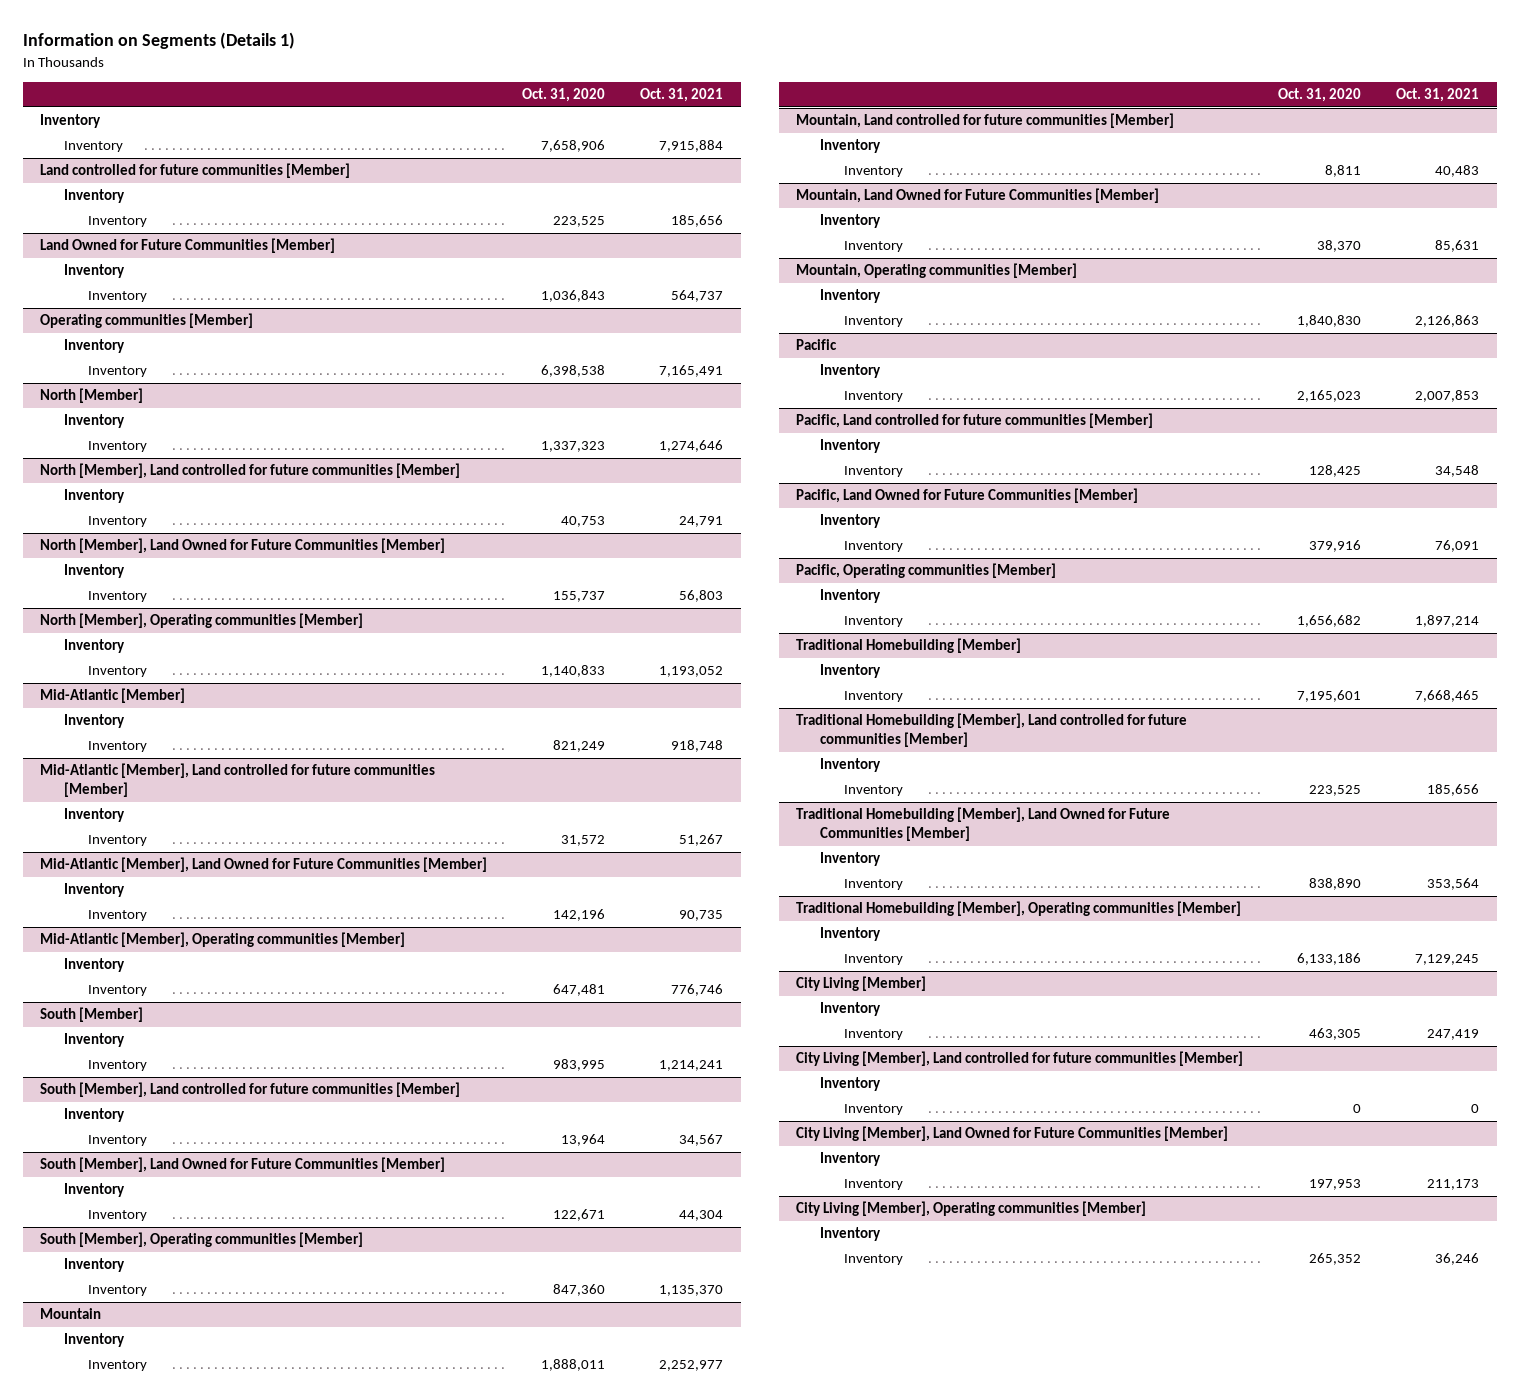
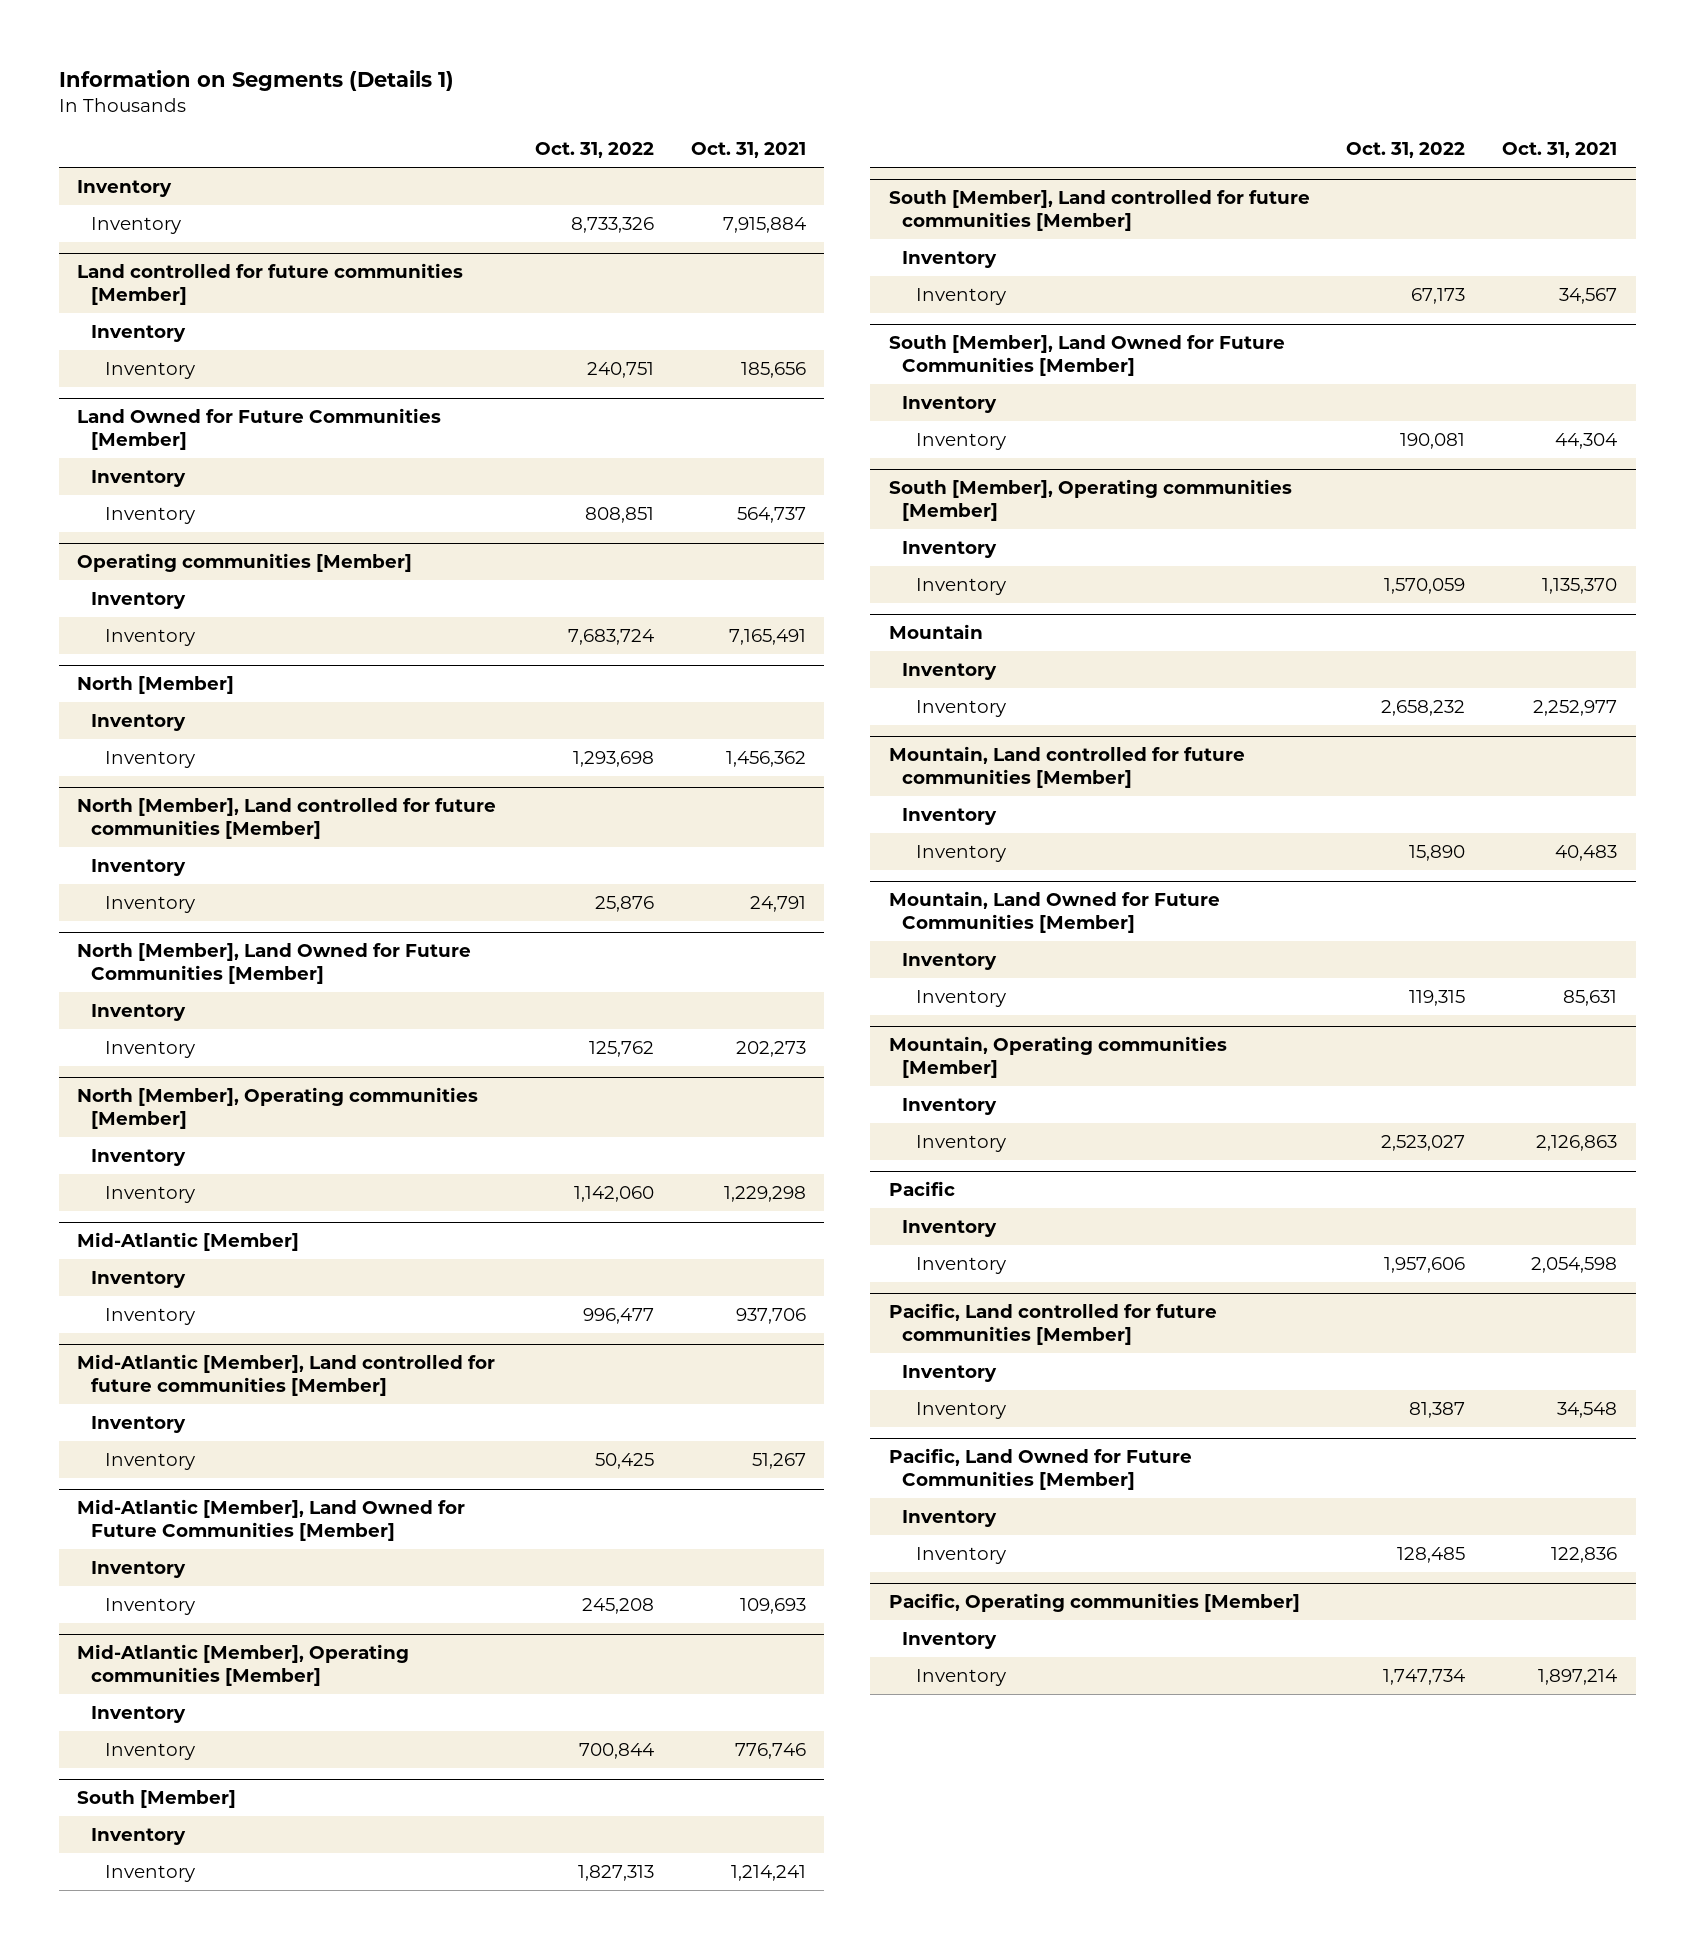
[522,88,606,103] Oct. 31, 2020 -> none
none -> [534,142,654,159] Oct. 31, 2022
[659,440,724,453] 1,274,646 -> [725,750,806,767] 1,456,362
[679,590,724,603] 56,803 -> [735,1040,806,1057] 202,273
[659,666,724,678] 1,193,052 -> [723,1185,806,1202] 1,229,298
[671,740,724,753] 918,748 -> [735,1307,806,1324] 937,706
[679,910,724,922] 90,735 -> [739,1597,806,1614] 109,693
[1415,390,1480,403] 2,007,853 -> [1531,1256,1618,1273] 2,054,598
[1435,540,1480,553] 76,091 -> [1551,1546,1618,1563] 122,836
[796,638,1022,654] Traditional Homebuilding [Member] -> none
[820,664,882,679] Inventory -> none
[843,691,903,703] Inventory -> none
[796,713,1188,748] Traditional Homebuilding [Member], Land controlled for future communities [Member] -> none
[820,758,882,773] Inventory -> none
[843,785,903,797] Inventory -> none
[796,807,1171,842] Traditional Homebuilding [Member], Land Owned for Future Communities [Member] -> none
[820,852,882,867] Inventory -> none
[843,879,903,891] Inventory -> none
[796,901,1242,917] Traditional Homebuilding [Member], Operating communities [Member] -> none
[820,927,882,942] Inventory -> none
[843,954,903,966] Inventory -> none
[796,976,927,992] City Living [Member] -> none
[820,1002,882,1017] Inventory -> none
[843,1029,903,1041] Inventory -> none
[796,1051,1244,1067] City Living [Member], Land controlled for future communities [Member] -> none
[820,1077,882,1092] Inventory -> none
[843,1104,903,1116] Inventory -> none
[796,1126,1229,1142] City Living [Member], Land Owned for Future Communities [Member] -> none
[820,1152,882,1167] Inventory -> none
[843,1179,903,1191] Inventory -> none
[796,1201,1147,1217] City Living [Member], Operating communities [Member] -> none
[820,1227,882,1242] Inventory -> none
[843,1254,903,1266] Inventory -> none

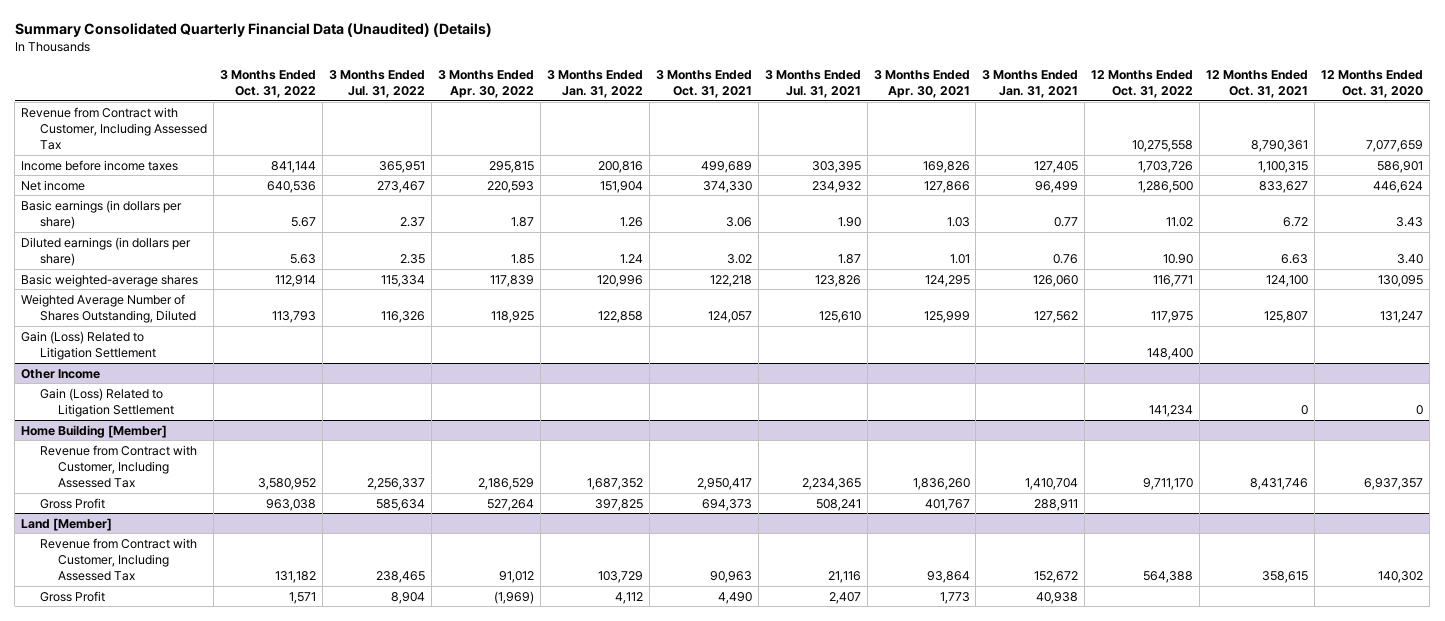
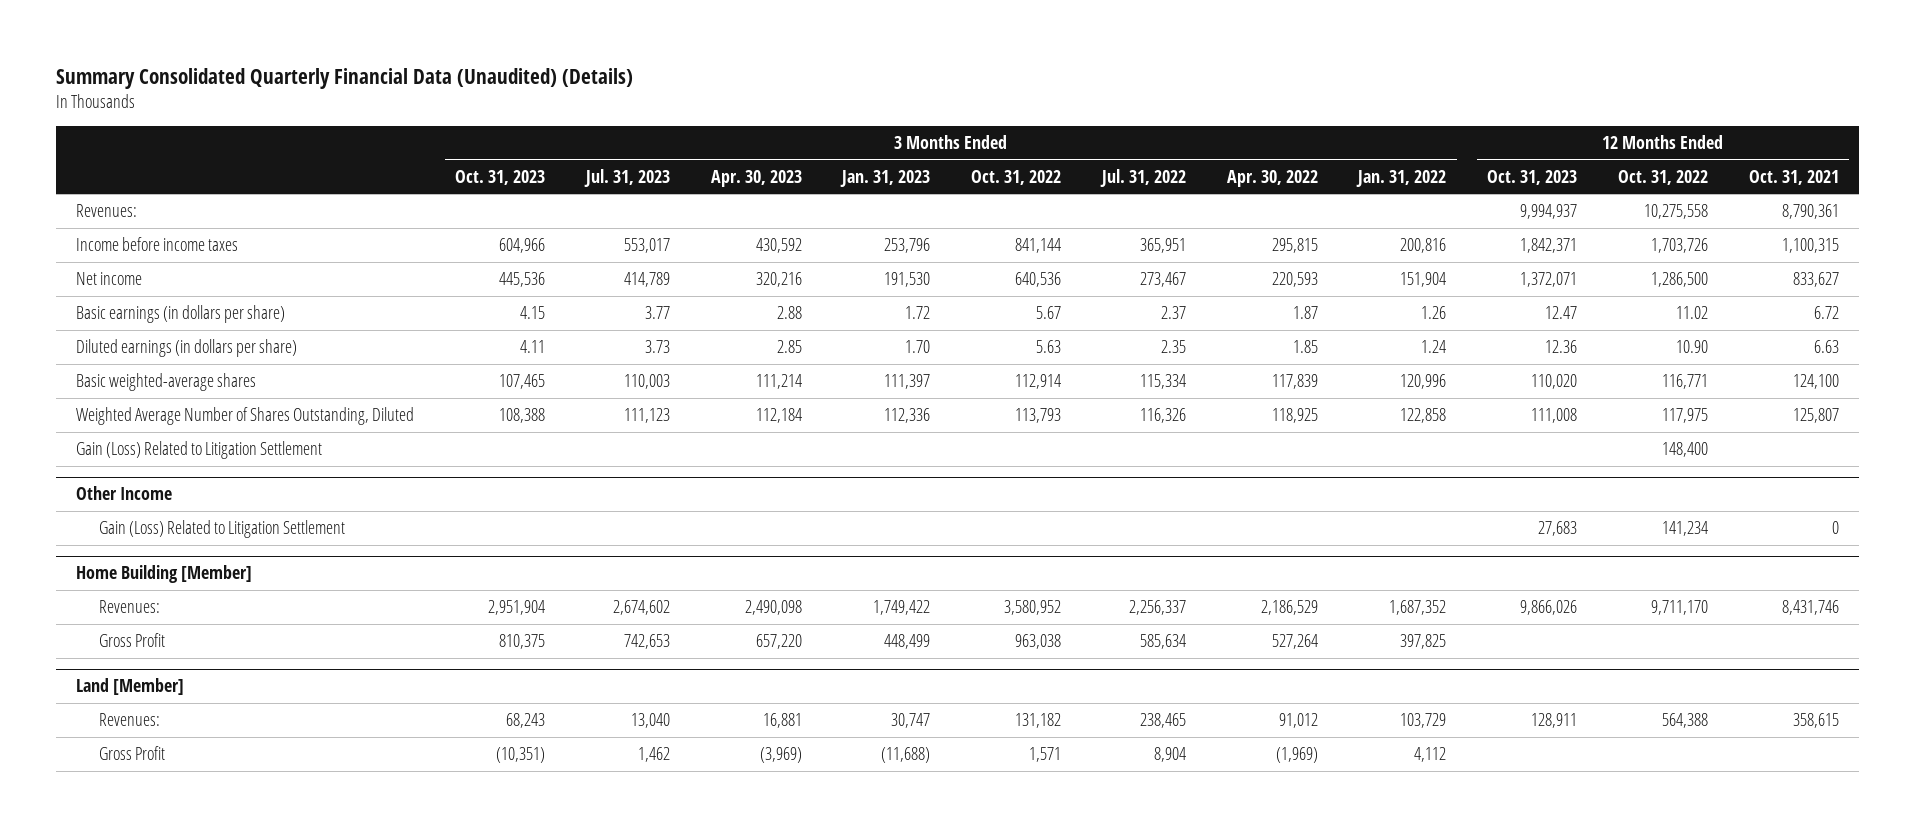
[655,69,752,98] 3 Months Ended Oct. 31, 2021 -> none
[764,69,861,98] 3 Months Ended Jul. 31, 2021 -> none
[873,69,970,98] 3 Months Ended Apr. 30, 2021 -> none
[982,69,1079,98] 3 Months Ended Jan. 31, 2021 -> none
[1321,69,1424,98] 12 Months Ended Oct. 31, 2020 -> none
none -> [455,169,546,185] Oct. 31, 2023
none -> [583,168,670,187] Jul. 31, 2023
none -> [710,169,802,187] Apr. 30, 2023
none -> [840,169,931,187] Jan. 31, 2023
none -> [1487,169,1578,185] Oct. 31, 2023
[21,106,207,151] Revenue from Contract with Customer, Including Assessed Tax -> [76,204,138,218] Revenues:
[39,444,197,489] Revenue from Contract with Customer, Including Assessed Tax -> [99,600,161,614] Revenues:
[39,537,197,582] Revenue from Contract with Customer, Including Assessed Tax -> [99,713,161,727] Revenues:

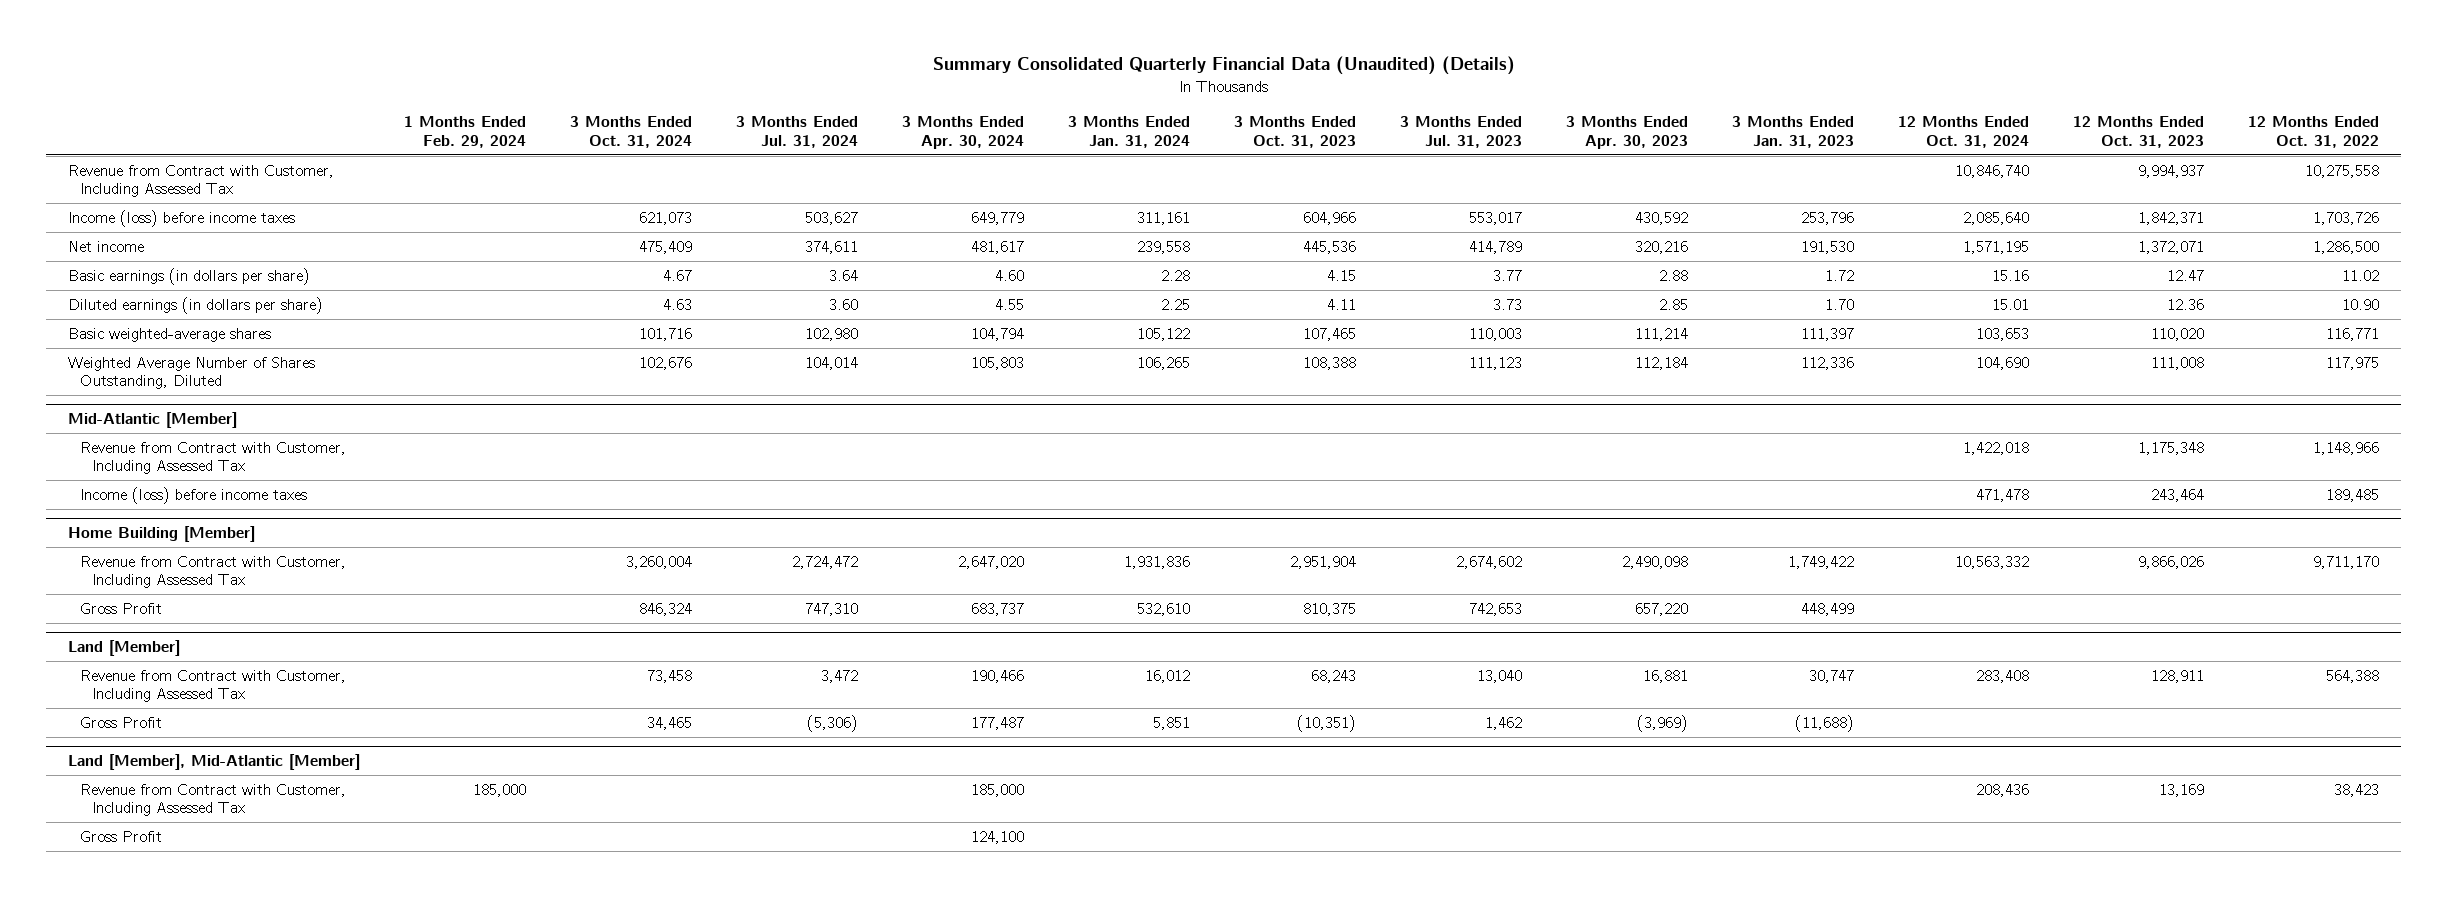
[971,169,1062,185] Oct. 31, 2022 -> none
[1099,168,1186,187] Jul. 31, 2022 -> none
[1226,169,1318,187] Apr. 30, 2022 -> none
[1356,169,1447,187] Jan. 31, 2022 -> none
[1748,169,1839,185] Oct. 31, 2021 -> none
none -> [404,116,527,148] 1 Months Ended Feb. 29, 2024
none -> [570,116,693,148] 3 Months Ended Oct. 31, 2024
none -> [736,116,859,148] 3 Months Ended Jul. 31, 2024
none -> [902,116,1025,149] 3 Months Ended Apr. 30, 2024
none -> [1068,116,1191,148] 3 Months Ended Jan. 31, 2024
none -> [1898,116,2030,148] 12 Months Ended Oct. 31, 2024
[76,204,138,218] Revenues: -> [67,164,334,198] Revenue from Contract with Customer, Including Assessed Tax
[76,237,239,252] Income before income taxes -> [67,209,295,227] Income (loss) before income taxes
[76,441,323,460] Gain (Loss) Related to Litigation Settlement -> none
[76,486,173,501] Other Income -> none
[99,520,346,539] Gain (Loss) Related to Litigation Settlement -> none
none -> [67,411,237,428] Mid-Atlantic [Member]
none -> [80,441,347,475] Revenue from Contract with Customer, Including Assessed Tax
none -> [80,486,308,504] Income (loss) before income taxes
[99,600,161,614] Revenues: -> [80,555,347,589] Revenue from Contract with Customer, Including Assessed Tax
[99,713,161,727] Revenues: -> [80,669,347,703] Revenue from Contract with Customer, Including Assessed Tax
none -> [67,753,360,770] Land [Member], Mid-Atlantic [Member]
none -> [80,783,347,817] Revenue from Contract with Customer, Including Assessed Tax
none -> [80,830,163,842] Gross Profit

